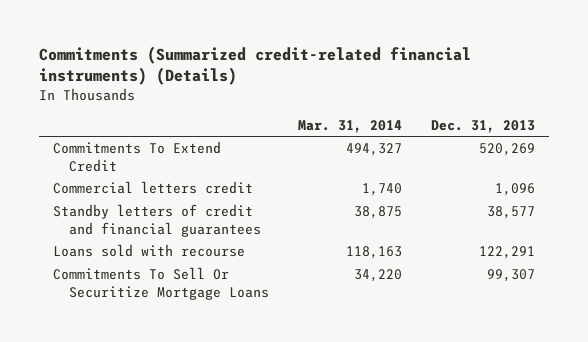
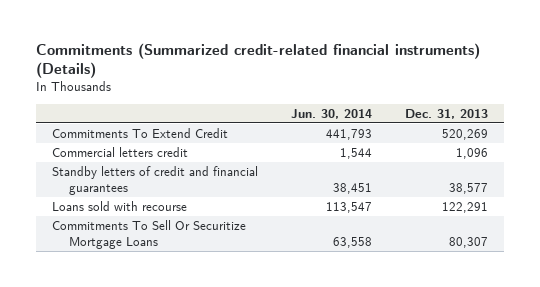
[297,119,402,133] Mar. 31, 2014 -> none
none -> [290,108,372,119] Jun. 30, 2014
[486,269,535,283] 99,307 -> [448,236,488,248] 80,307

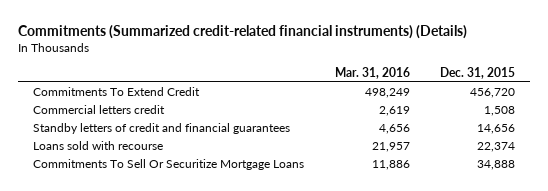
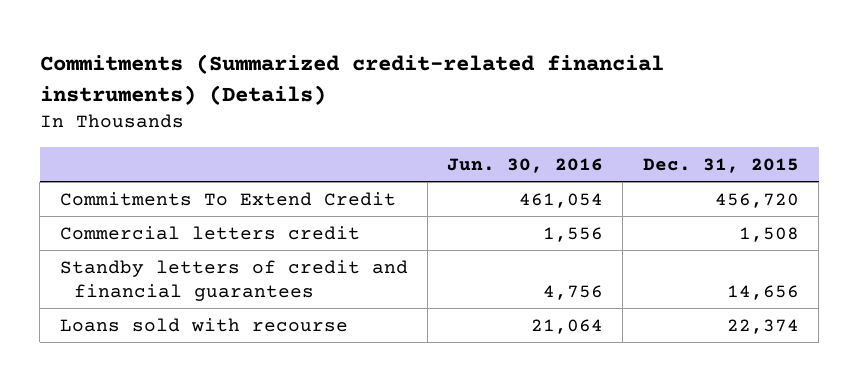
[334,66,410,79] Mar. 31, 2016 -> none
none -> [447,157,604,173] Jun. 30, 2016
[33,159,305,171] Commitments To Sell Or Securitize Mortgage Loans -> none

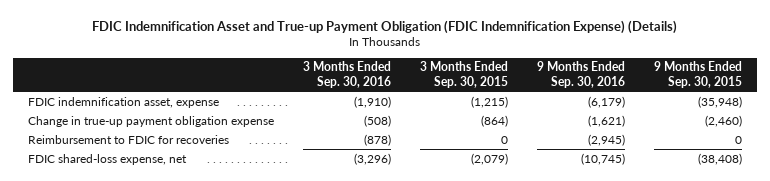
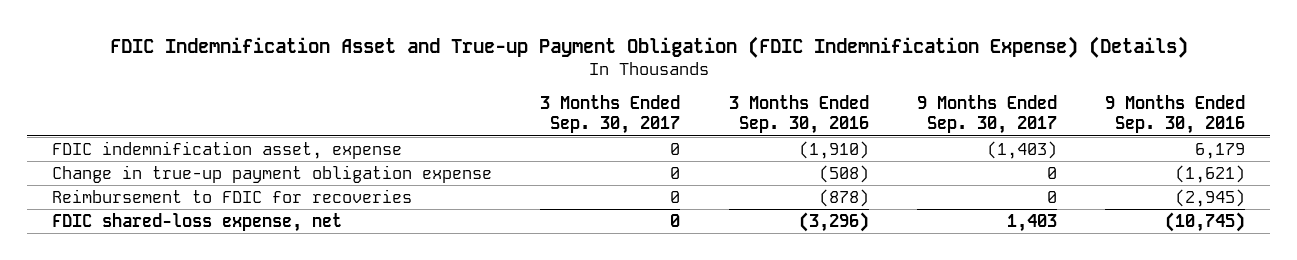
[419,61,508,89] 3 Months Ended Sep. 30, 2015 -> none
[654,61,743,89] 9 Months Ended Sep. 30, 2015 -> none
none -> [540,94,681,135] 3 Months Ended Sep. 30, 2017
none -> [916,94,1057,135] 9 Months Ended Sep. 30, 2017
[588,95,626,108] (6,179) -> [1195,142,1246,159] 6,179

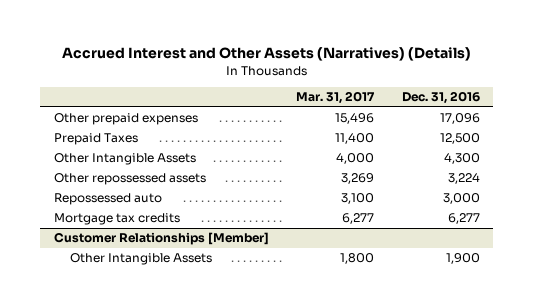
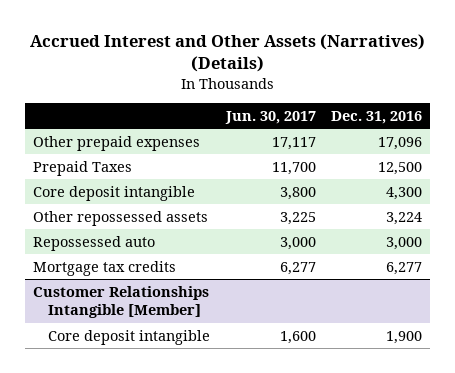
[296,91,376,105] Mar. 31, 2017 -> none
none -> [224,110,316,124] Jun. 30, 2017
[53,153,196,166] Other Intangible Assets -> [33,185,196,201] Core deposit intangible
[53,232,269,246] Customer Relationships [Member] -> [33,285,210,319] Customer Relationships Intangible [Member]
[70,253,213,266] Other Intangible Assets -> [47,329,210,345] Core deposit intangible

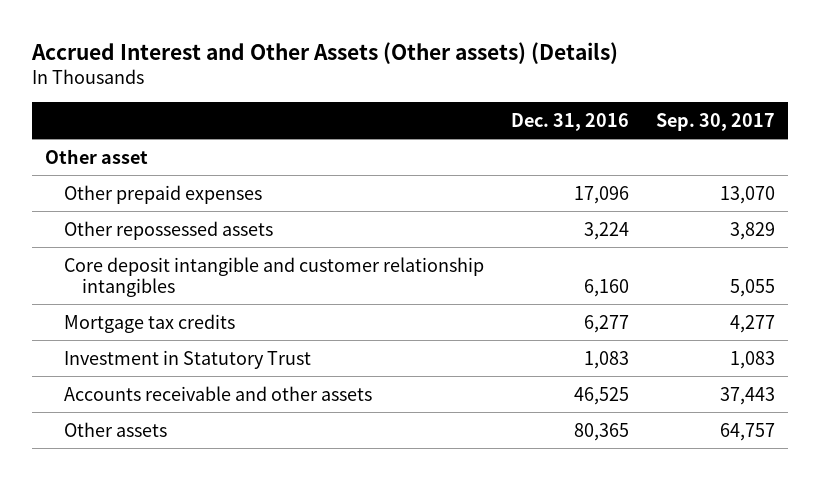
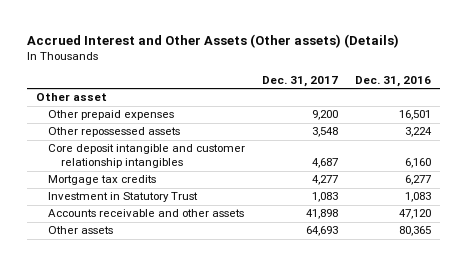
[655,112,775,131] Sep. 30, 2017 -> none
none -> [262,75,339,87] Dec. 31, 2017
[573,185,629,204] 17,096 -> [399,110,432,121] 16,501
[573,386,629,405] 46,525 -> [399,209,432,220] 47,120

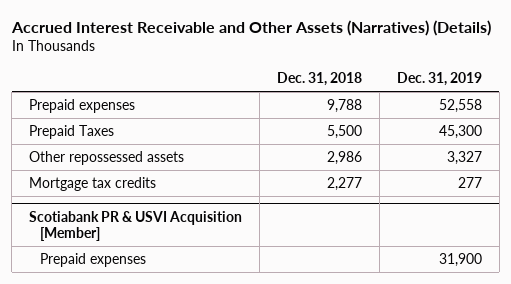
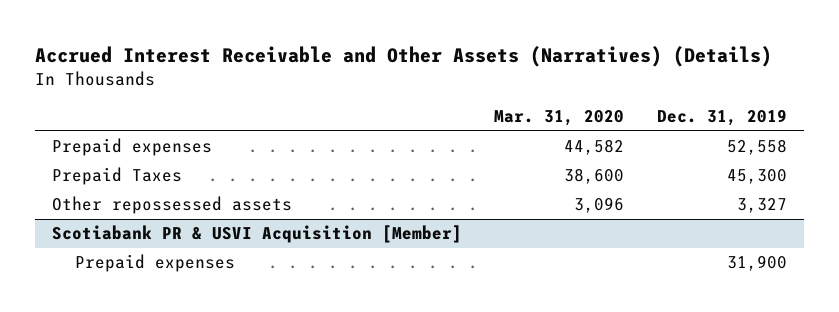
[276,71,362,86] Dec. 31, 2018 -> none
none -> [494,110,625,127] Mar. 31, 2020
[28,177,156,192] Mortgage tax credits -> none

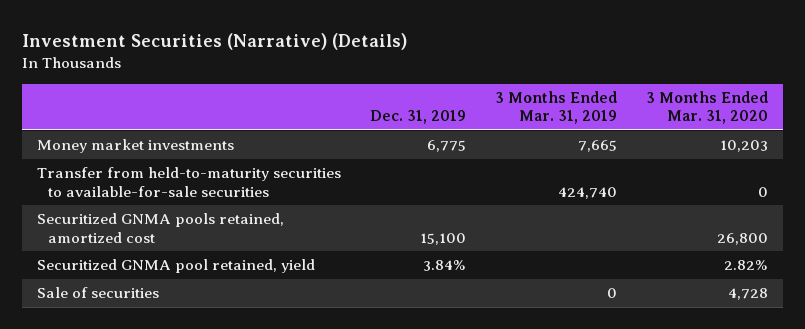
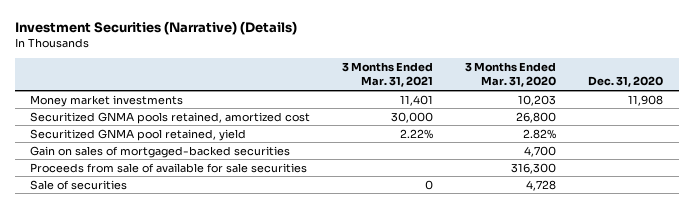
[369,110,466,125] Dec. 31, 2019 -> none
[495,90,618,125] 3 Months Ended Mar. 31, 2019 -> none
none -> [342,61,434,88] 3 Months Ended Mar. 31, 2021
none -> [588,76,664,88] Dec. 31, 2020
[36,167,341,197] Transfer from held-to-maturity securities to available-for-sale securities -> none
none -> [30,145,291,158] Gain on sales of mortgaged-backed securities
none -> [30,162,308,173] Proceeds from sale of available for sale securities

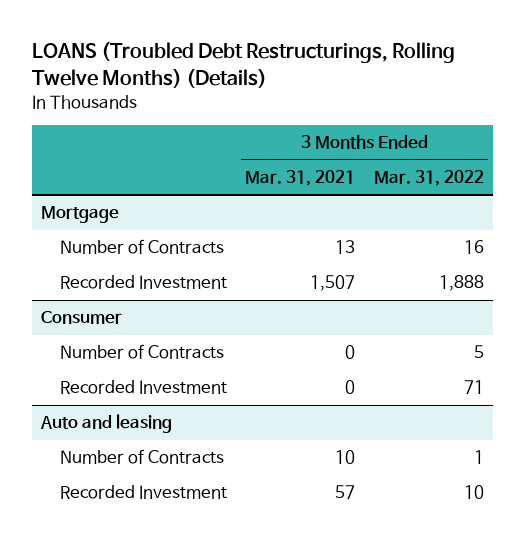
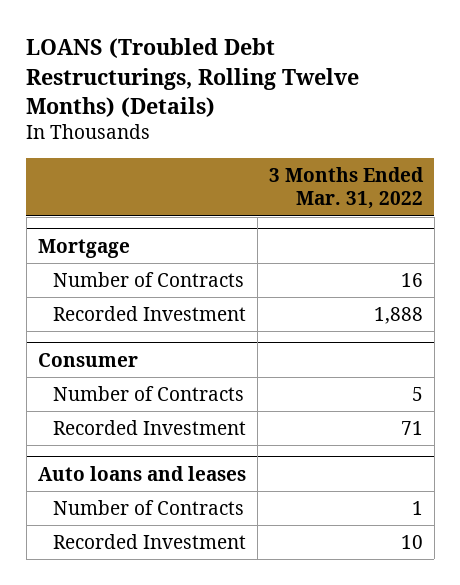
[245,169,356,186] Mar. 31, 2021 -> none
[39,414,172,434] Auto and leasing -> [37,465,246,481] Auto loans and leases

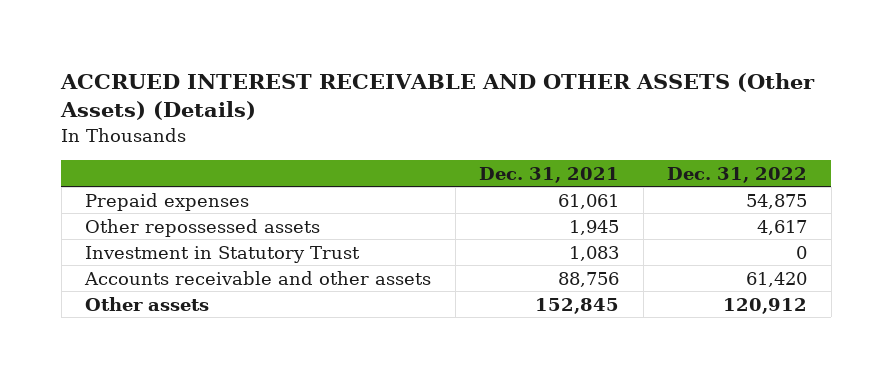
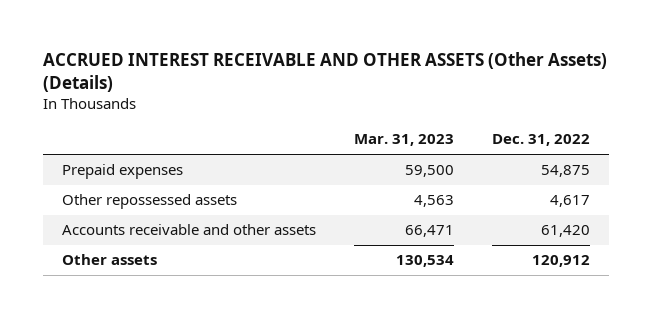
[479,166,620,183] Dec. 31, 2021 -> none
none -> [353,134,454,147] Mar. 31, 2023
[85,245,361,263] Investment in Statutory Trust -> none

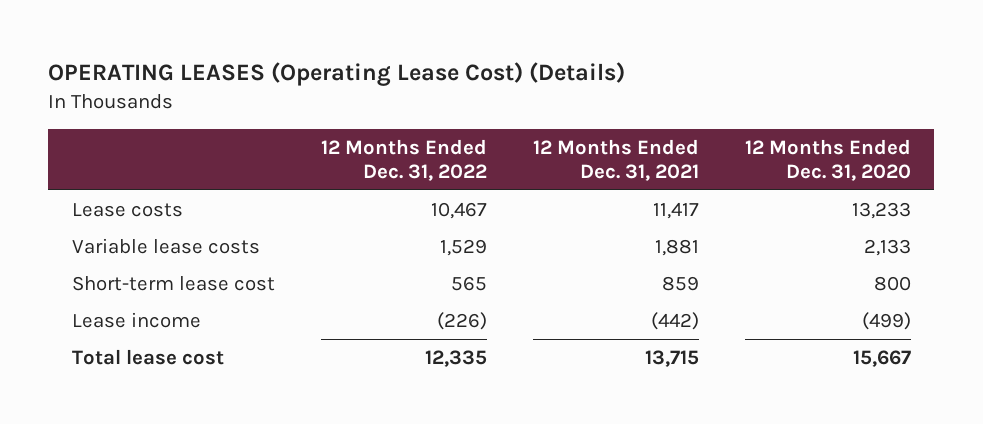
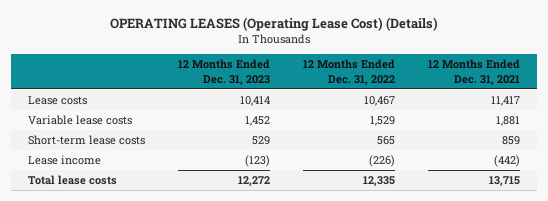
[745,138,912,181] 12 Months Ended Dec. 31, 2020 -> none
none -> [177,59,270,85] 12 Months Ended Dec. 31, 2023
[71,275,275,291] Short-term lease cost -> [27,135,145,146] Short-term lease costs
[71,348,224,365] Total lease cost -> [27,175,117,186] Total lease costs

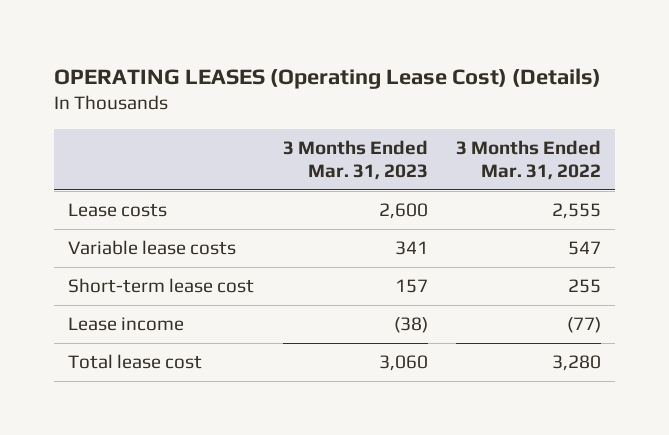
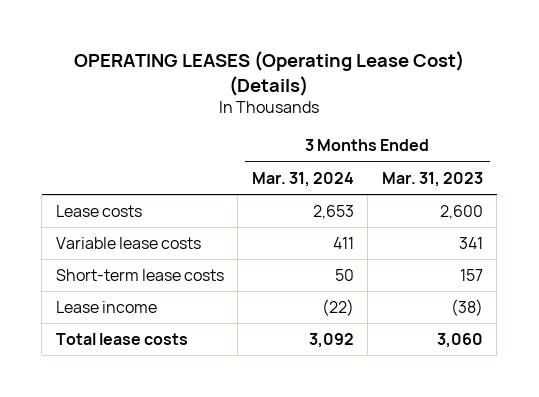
[456,139,602,181] 3 Months Ended Mar. 31, 2022 -> none
none -> [251,171,354,187] Mar. 31, 2024
[68,278,255,294] Short-term lease cost -> [55,269,224,282] Short-term lease costs
[68,354,203,370] Total lease cost -> [55,333,188,346] Total lease costs

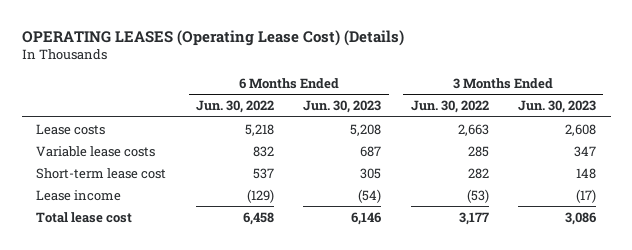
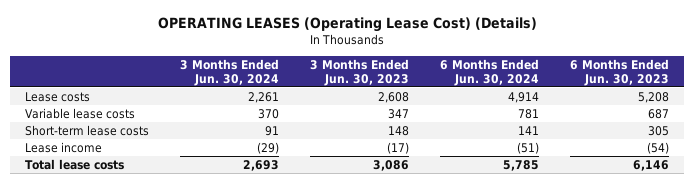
[195,100,274,114] Jun. 30, 2022 -> none
[410,100,489,114] Jun. 30, 2022 -> none
none -> [180,58,280,86] 3 Months Ended Jun. 30, 2024
none -> [439,58,539,86] 6 Months Ended Jun. 30, 2024
[36,167,167,179] Short-term lease cost -> [25,124,150,136] Short-term lease costs
[36,211,133,223] Total lease cost -> [25,158,125,170] Total lease costs

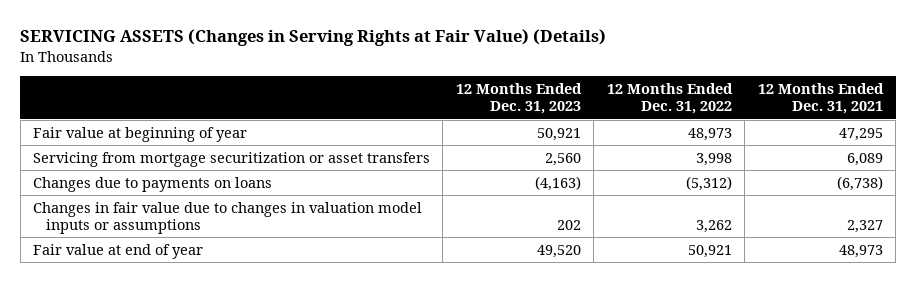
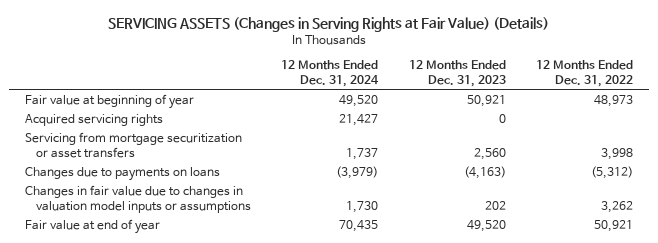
[757,83,884,115] 12 Months Ended Dec. 31, 2021 -> none
none -> [281,60,380,88] 12 Months Ended Dec. 31, 2024
none -> [24,113,163,126] Acquired servicing rights

